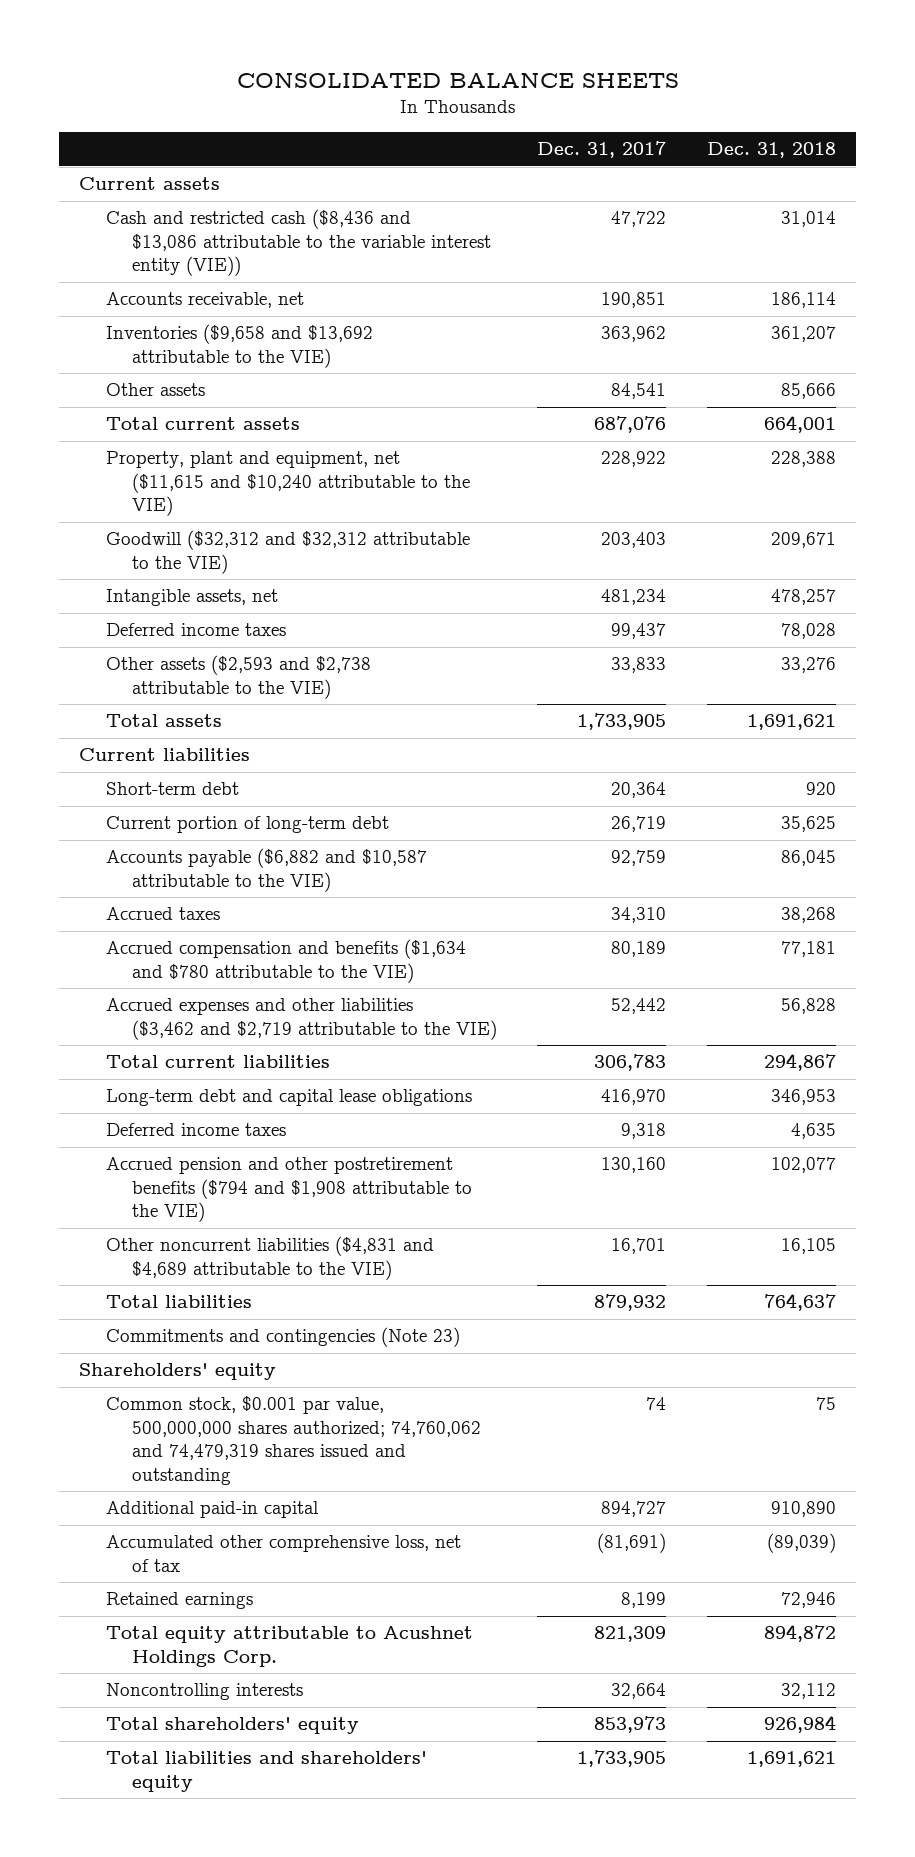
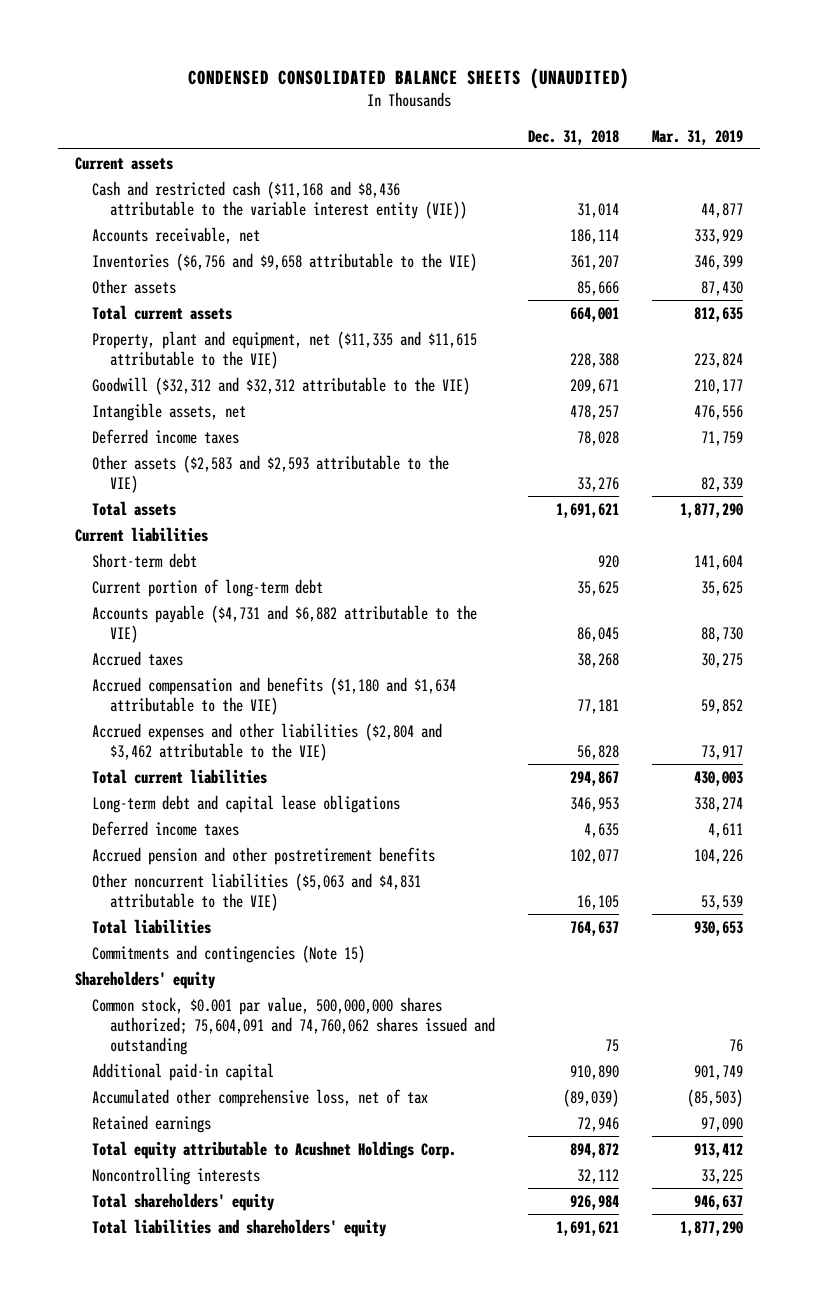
[236,73,679,89] CONSOLIDATED BALANCE SHEETS -> [187,67,629,89] CONDENSED CONSOLIDATED BALANCE SHEETS (UNAUDITED)
[537,141,667,159] Dec. 31, 2017 -> none
none -> [652,129,744,145] Mar. 31, 2019
[105,209,491,277] Cash and restricted cash ($8,436 and $13,086 attributable to the variable interest entity (VIE)) -> [92,180,468,219] Cash and restricted cash ($11,168 and $8,436 attributable to the variable interest entity (VIE))
[105,324,373,368] Inventories ($9,658 and $13,692 attributable to the VIE) -> [92,252,478,271] Inventories ($6,756 and $9,658 attributable to the VIE)
[105,451,470,517] Property, plant and equipment, net ($11,615 and $10,240 attributable to the VIE) -> [92,330,478,369] Property, plant and equipment, net ($11,335 and $11,615 attributable to the VIE)
[105,655,371,699] Other assets ($2,593 and $2,738 attributable to the VIE) -> [92,454,450,493] Other assets ($2,583 and $2,593 attributable to the VIE)
[105,848,427,892] Accounts payable ($6,882 and $10,587 attributable to the VIE) -> [92,604,478,643] Accounts payable ($4,731 and $6,882 attributable to the VIE)
[105,939,466,983] Accrued compensation and benefits ($1,634 and $780 attributable to the VIE) -> [92,676,457,715] Accrued compensation and benefits ($1,180 and $1,634 attributable to the VIE)
[105,998,497,1040] Accrued expenses and other liabilities ($3,462 and $2,719 attributable to the VIE) -> [92,722,443,761] Accrued expenses and other liabilities ($2,804 and $3,462 attributable to the VIE)
[105,1157,472,1223] Accrued pension and other postretirement benefits ($794 and $1,908 attributable to the VIE) -> [92,846,436,865] Accrued pension and other postretirement benefits
[105,1236,434,1280] Other noncurrent liabilities ($4,831 and $4,689 attributable to the VIE) -> [92,872,422,911] Other noncurrent liabilities ($5,063 and $4,831 attributable to the VIE)
[105,1327,460,1348] Commitments and contingencies (Note 23) -> [92,944,366,963] Commitments and contingencies (Note 15)
[105,1396,481,1485] Common stock, $0.001 par value, 500,000,000 shares authorized; 74,760,062 and 74,479,319 shares issued and outstanding -> [92,996,496,1055] Common stock, $0.001 par value, 500,000,000 shares authorized; 75,604,091 and 74,760,062 shares issued and outstanding

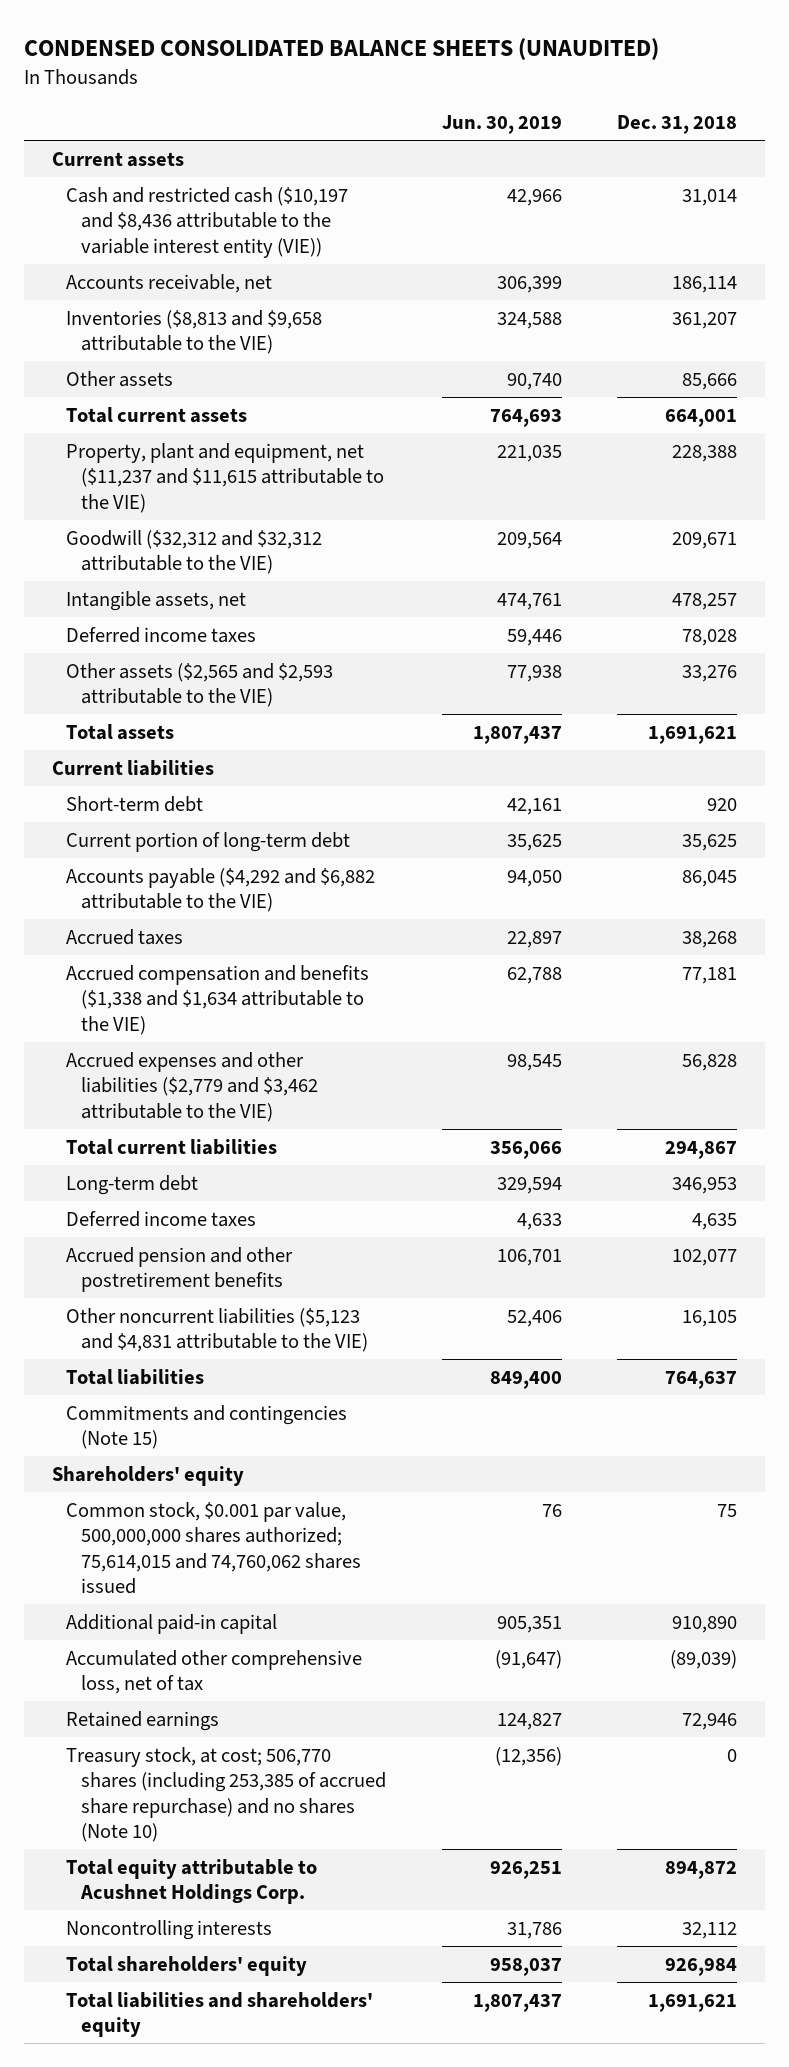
[652,129,744,145] Mar. 31, 2019 -> none
none -> [441,115,562,135] Jun. 30, 2019
[92,180,468,219] Cash and restricted cash ($11,168 and $8,436 attributable to the variable interest entity (VIE)) -> [66,186,349,258] Cash and restricted cash ($10,197 and $8,436 attributable to the variable interest entity (VIE))
[92,252,478,271] Inventories ($6,756 and $9,658 attributable to the VIE) -> [66,309,323,355] Inventories ($8,813 and $9,658 attributable to the VIE)
[92,330,478,369] Property, plant and equipment, net ($11,335 and $11,615 attributable to the VIE) -> [66,442,384,513] Property, plant and equipment, net ($11,237 and $11,615 attributable to the VIE)
[92,454,450,493] Other assets ($2,583 and $2,593 attributable to the VIE) -> [66,662,334,708] Other assets ($2,565 and $2,593 attributable to the VIE)
[92,604,478,643] Accounts payable ($4,731 and $6,882 attributable to the VIE) -> [66,867,376,913] Accounts payable ($4,292 and $6,882 attributable to the VIE)
[92,676,457,715] Accrued compensation and benefits ($1,180 and $1,634 attributable to the VIE) -> [66,964,370,1035] Accrued compensation and benefits ($1,338 and $1,634 attributable to the VIE)
[92,722,443,761] Accrued expenses and other liabilities ($2,804 and $3,462 attributable to the VIE) -> [66,1051,318,1122] Accrued expenses and other liabilities ($2,779 and $3,462 attributable to the VIE)
[92,794,401,813] Long-term debt and capital lease obligations -> [66,1174,199,1195] Long-term debt
[92,872,422,911] Other noncurrent liabilities ($5,063 and $4,831 attributable to the VIE) -> [66,1307,368,1353] Other noncurrent liabilities ($5,123 and $4,831 attributable to the VIE)
[92,996,496,1055] Common stock, $0.001 par value, 500,000,000 shares authorized; 75,604,091 and 74,760,062 shares issued and outstanding -> [66,1501,361,1595] Common stock, $0.001 par value, 500,000,000 shares authorized; 75,614,015 and 74,760,062 shares issued
none -> [66,1746,386,1843] Treasury stock, at cost; 506,770 shares (including 253,385 of accrued share repurchase) and no shares (Note 10)

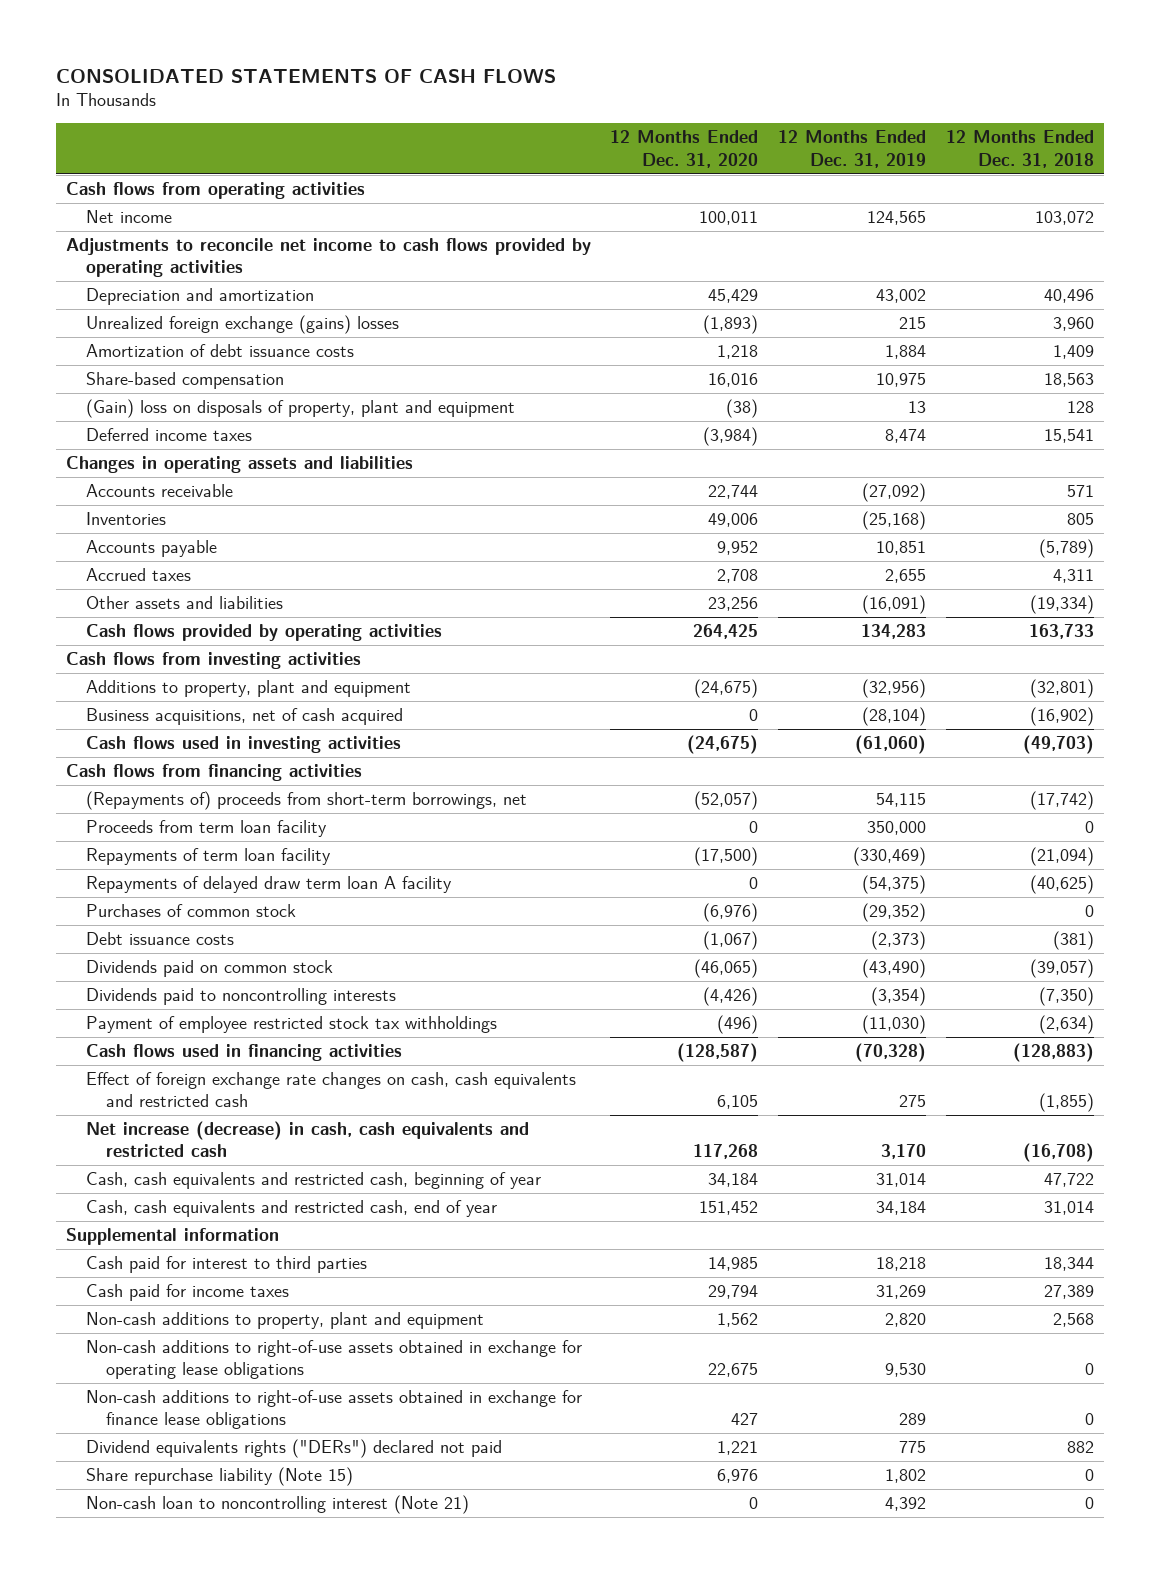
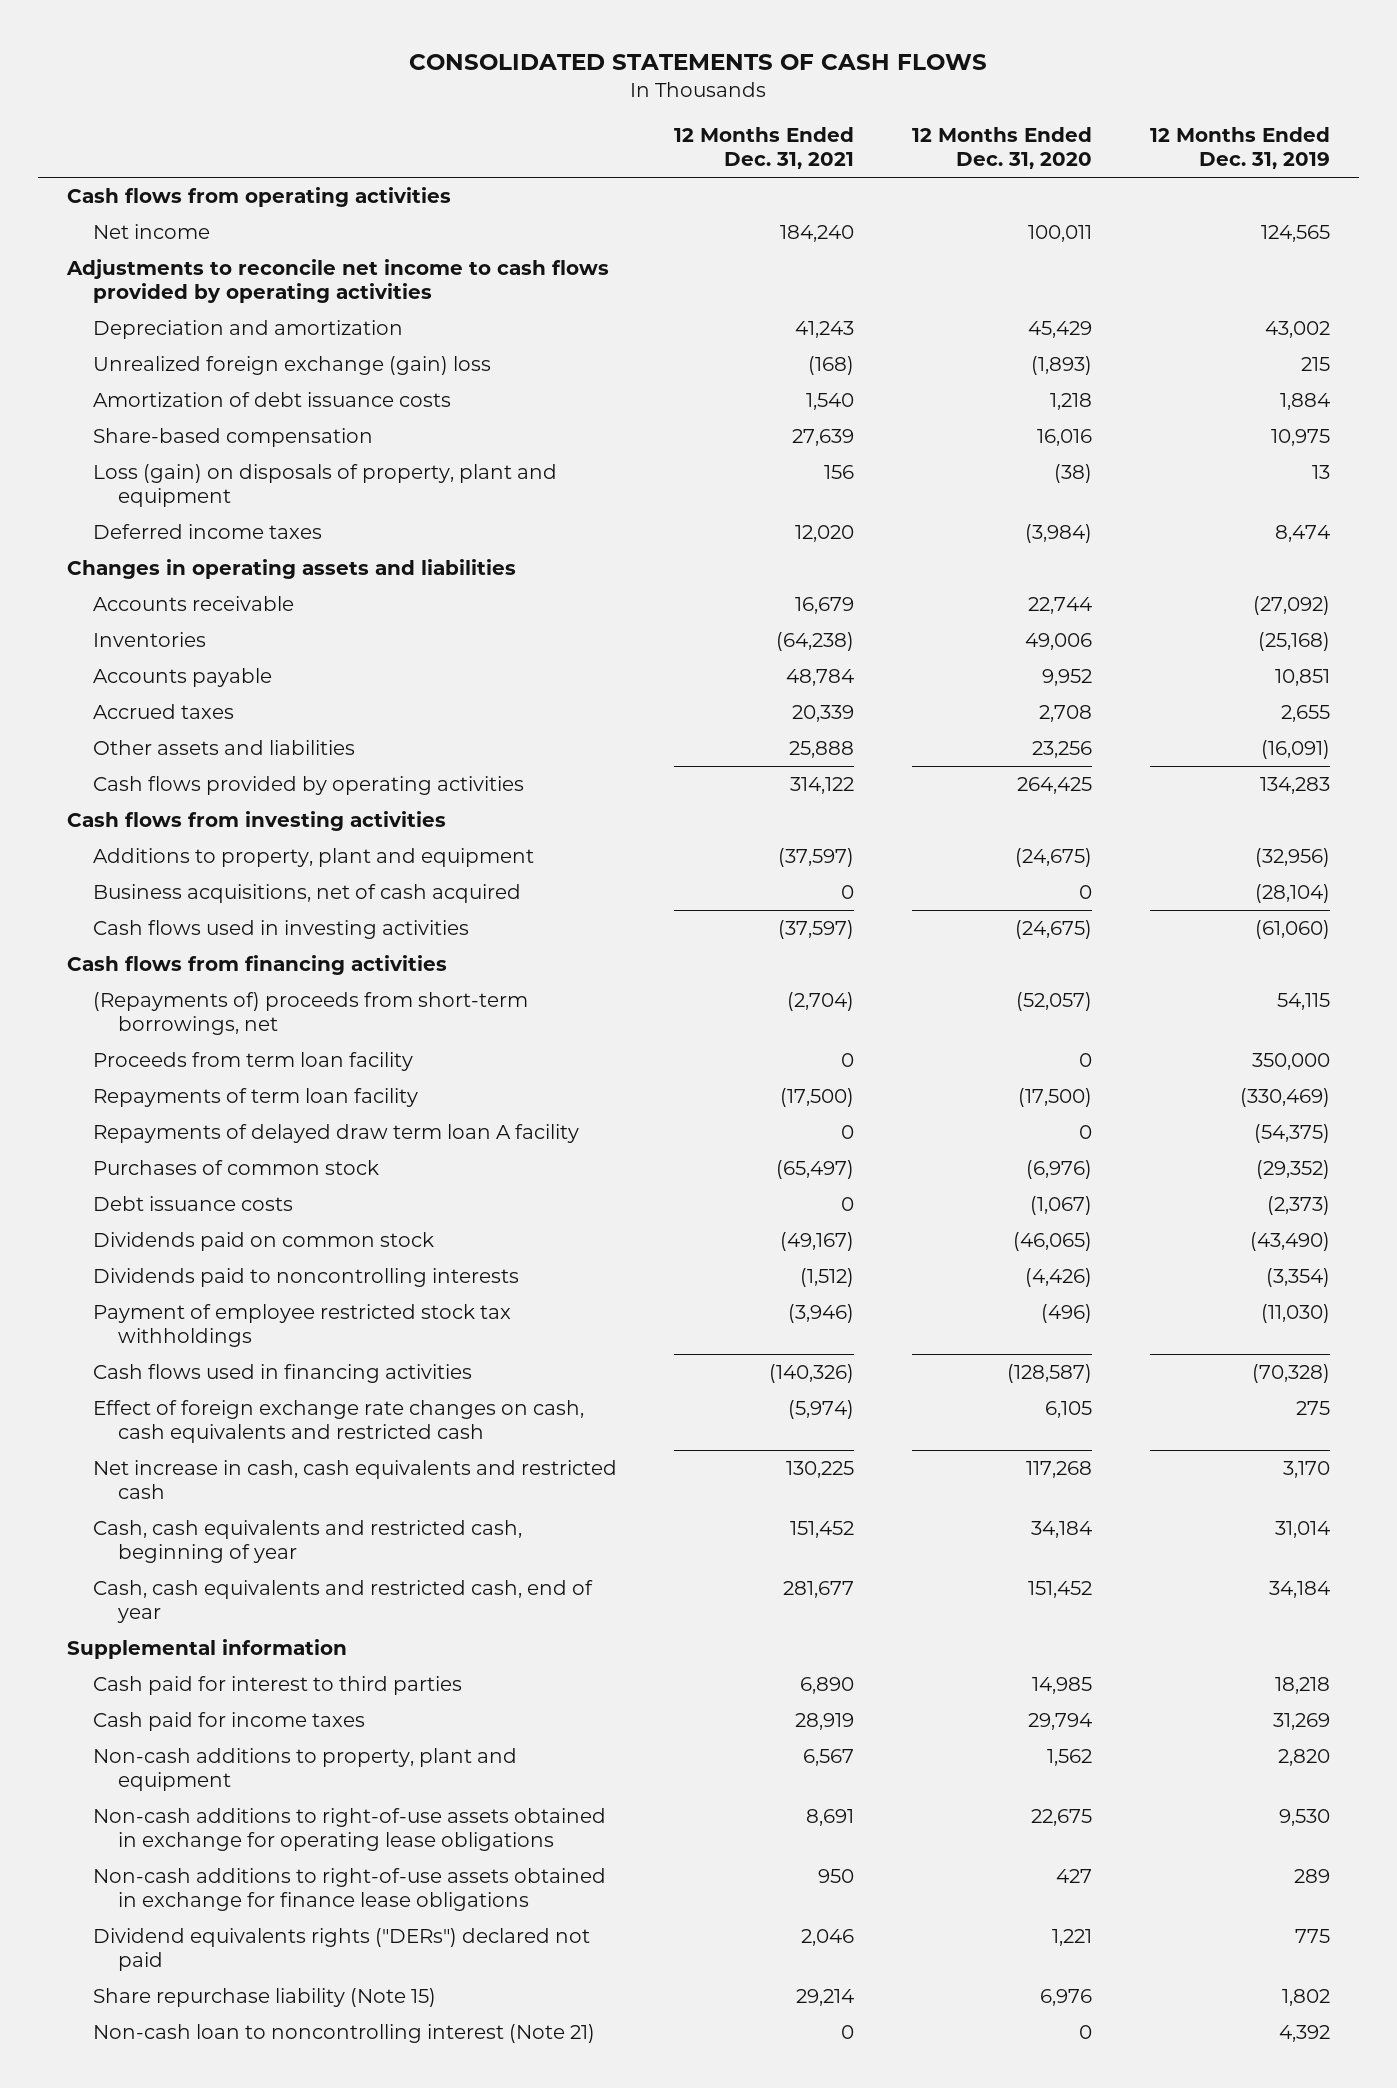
[945,130,1094,168] 12 Months Ended Dec. 31, 2018 -> none
none -> [674,127,855,170] 12 Months Ended Dec. 31, 2021
[85,315,399,335] Unrealized foreign exchange (gains) losses -> [92,356,491,376] Unrealized foreign exchange (gain) loss
[85,399,515,419] (Gain) loss on disposals of property, plant and equipment -> [92,464,557,508] Loss (gain) on disposals of property, plant and equipment
[85,1121,529,1158] Net increase (decrease) in cash, cash equivalents and restricted cash -> [92,1460,617,1500] Net increase in cash, cash equivalents and restricted cash

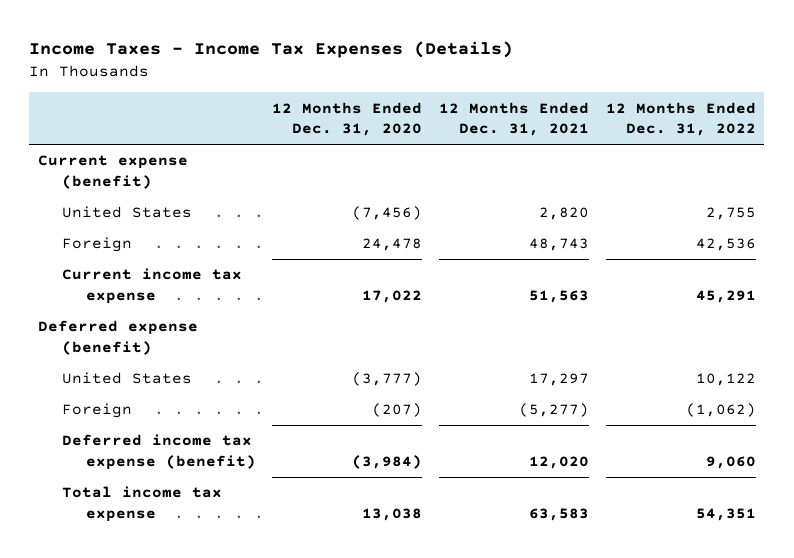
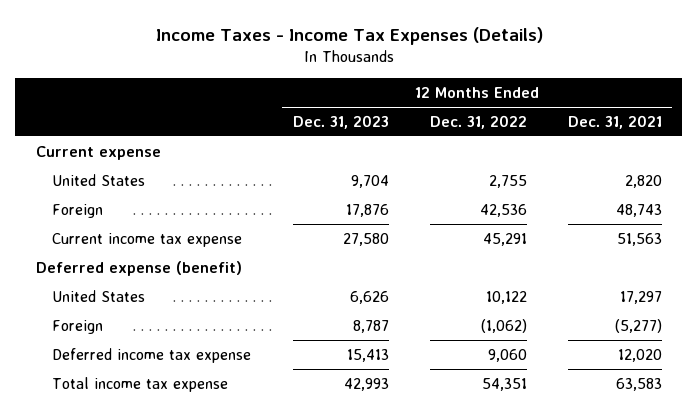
[272,101,423,137] 12 Months Ended Dec. 31, 2020 -> none
none -> [292,115,389,130] Dec. 31, 2023
[37,155,188,190] Current expense (benefit) -> [36,145,162,160] Current expense
[61,434,256,471] Deferred income tax expense (benefit) -> [52,347,252,363] Deferred income tax expense

